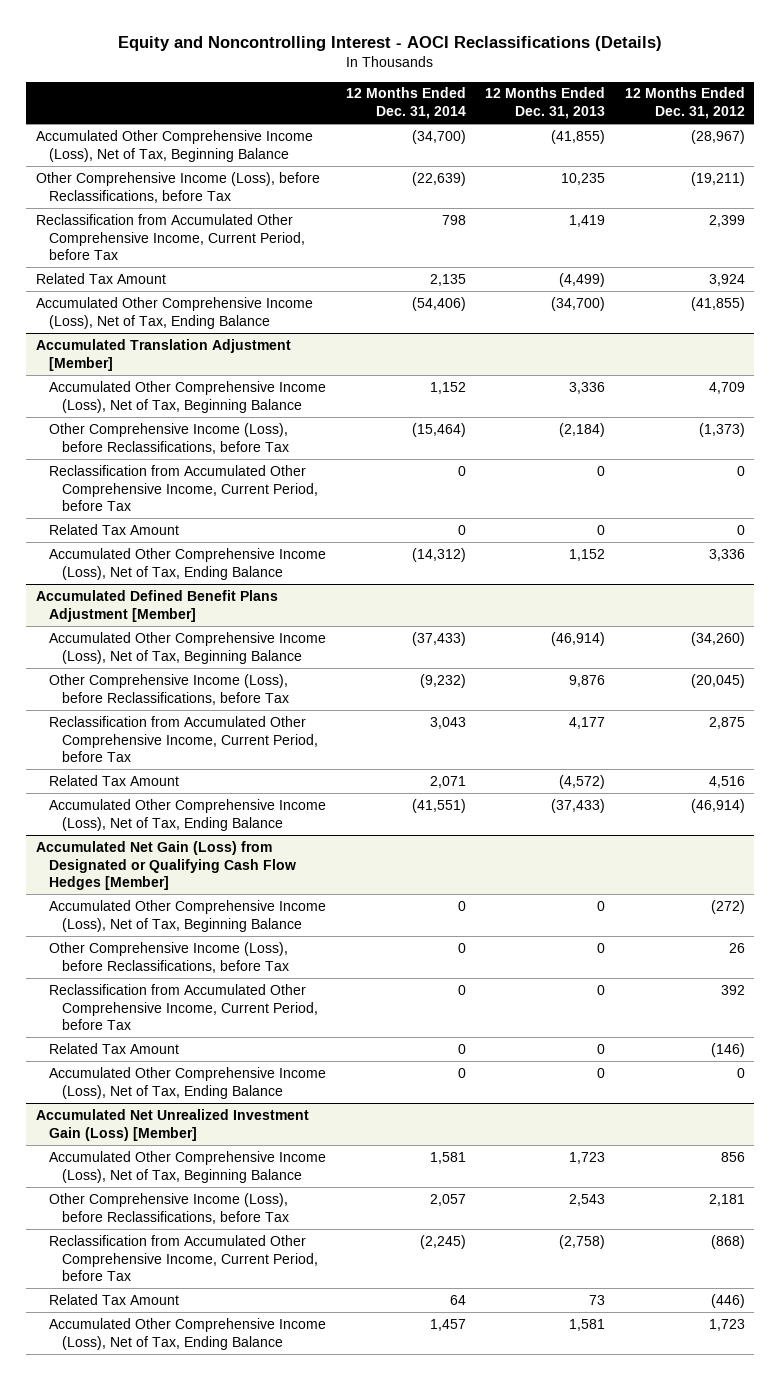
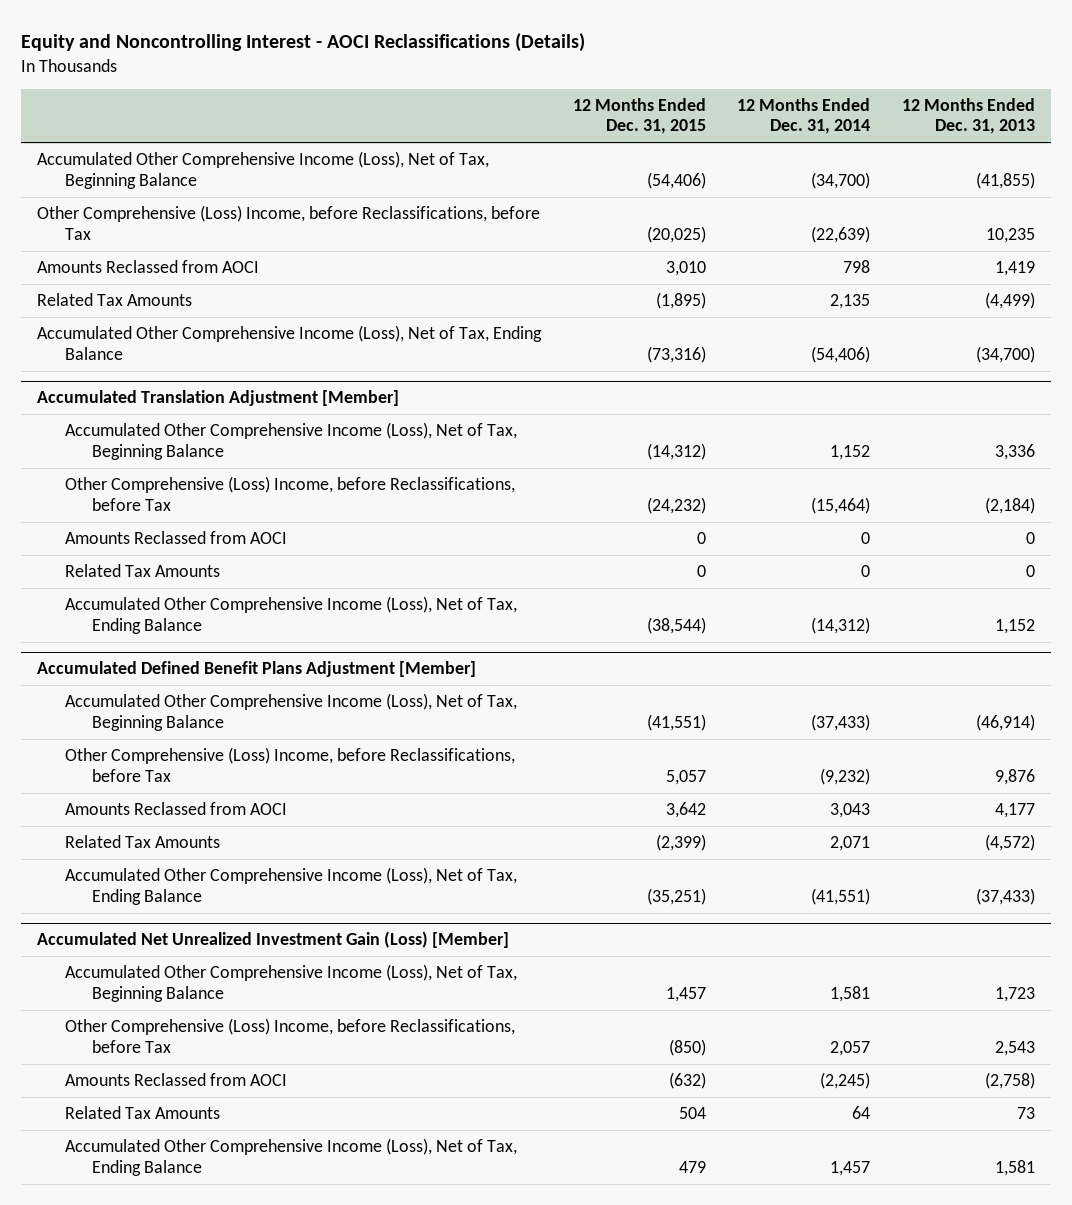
[624,87,745,120] 12 Months Ended Dec. 31, 2012 -> none
none -> [572,98,706,135] 12 Months Ended Dec. 31, 2015
[36,171,321,203] Other Comprehensive Income (Loss), before Reclassifications, before Tax -> [37,205,541,240] Other Comprehensive (Loss) Income, before Reclassifications, before Tax
[36,213,306,261] Reclassification from Accumulated Other Comprehensive Income, Current Period, before Tax -> [37,260,260,274] Amounts Reclassed from AOCI
[36,272,167,284] Related Tax Amount -> [37,293,193,307] Related Tax Amounts
[49,422,290,454] Other Comprehensive Income (Loss), before Reclassifications, before Tax -> [64,476,515,511] Other Comprehensive (Loss) Income, before Reclassifications, before Tax
[49,464,319,512] Reclassification from Accumulated Other Comprehensive Income, Current Period, before Tax -> [64,531,287,545] Amounts Reclassed from AOCI
[49,523,180,535] Related Tax Amount -> [64,564,220,578] Related Tax Amounts
[49,673,290,705] Other Comprehensive Income (Loss), before Reclassifications, before Tax -> [64,747,515,782] Other Comprehensive (Loss) Income, before Reclassifications, before Tax
[49,715,319,763] Reclassification from Accumulated Other Comprehensive Income, Current Period, before Tax -> [64,802,287,816] Amounts Reclassed from AOCI
[49,774,180,786] Related Tax Amount -> [64,835,220,849] Related Tax Amounts
[36,840,297,891] Accumulated Net Gain (Loss) from Designated or Qualifying Cash Flow Hedges [Member] -> none
[49,899,327,932] Accumulated Other Comprehensive Income (Loss), Net of Tax, Beginning Balance -> none
[49,941,290,973] Other Comprehensive Income (Loss), before Reclassifications, before Tax -> none
[49,983,319,1031] Reclassification from Accumulated Other Comprehensive Income, Current Period, before Tax -> none
[49,1042,180,1054] Related Tax Amount -> none
[49,1066,327,1099] Accumulated Other Comprehensive Income (Loss), Net of Tax, Ending Balance -> none
[49,1192,290,1224] Other Comprehensive Income (Loss), before Reclassifications, before Tax -> [64,1018,515,1053] Other Comprehensive (Loss) Income, before Reclassifications, before Tax
[49,1234,319,1282] Reclassification from Accumulated Other Comprehensive Income, Current Period, before Tax -> [64,1073,287,1087] Amounts Reclassed from AOCI
[49,1293,180,1305] Related Tax Amount -> [64,1106,220,1120] Related Tax Amounts

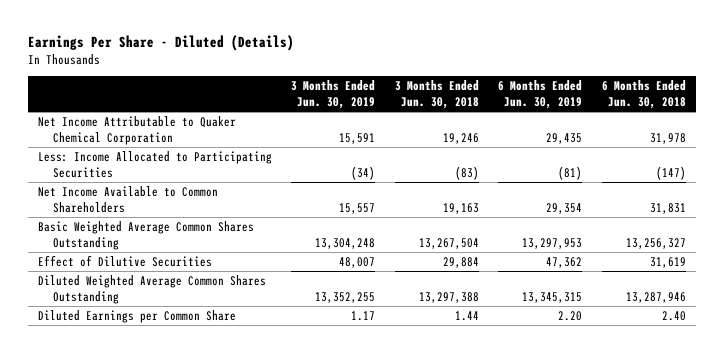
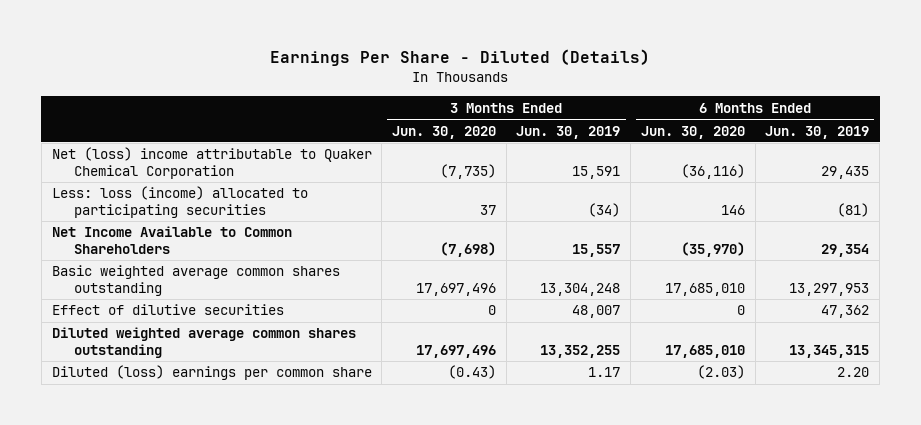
[394,80,479,110] 3 Months Ended Jun. 30, 2018 -> none
[601,80,686,110] 6 Months Ended Jun. 30, 2018 -> none
none -> [392,125,497,139] Jun. 30, 2020
none -> [640,125,745,139] Jun. 30, 2020
[37,116,236,145] Net Income Attributable to Quaker Chemical Corporation -> [51,147,372,180] Net (loss) income attributable to Quaker Chemical Corporation
[37,151,272,178] Less: Income Allocated to Participating Securities -> [51,186,308,219] Less: loss (income) allocated to participating securities
[37,221,254,250] Basic Weighted Average Common Shares Outstanding -> [51,265,340,297] Basic weighted average common shares outstanding
[37,255,212,268] Effect of Dilutive Securities -> [51,304,284,316] Effect of dilutive securities
[37,275,266,304] Diluted Weighted Average Common Shares Outstanding -> [51,327,356,359] Diluted weighted average common shares outstanding
[37,310,236,324] Diluted Earnings per Common Share -> [51,365,372,381] Diluted (loss) earnings per common share

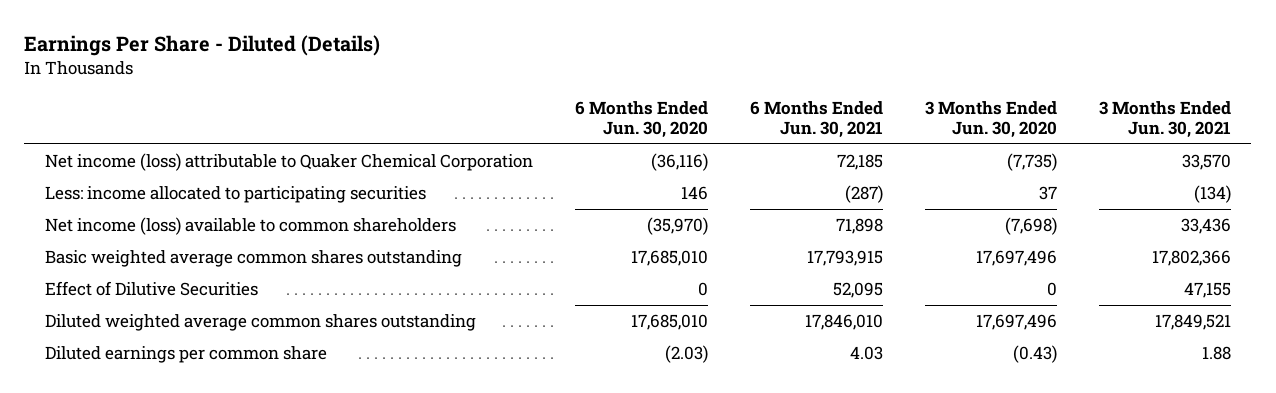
[516,125,621,139] Jun. 30, 2019 -> none
[765,125,870,139] Jun. 30, 2019 -> none
none -> [749,100,883,139] 6 Months Ended Jun. 30, 2021
none -> [1098,100,1231,139] 3 Months Ended Jun. 30, 2021
[51,147,372,180] Net (loss) income attributable to Quaker Chemical Corporation -> [45,152,534,171] Net income (loss) attributable to Quaker Chemical Corporation
[51,186,308,219] Less: loss (income) allocated to participating securities -> [45,185,427,203] Less: income allocated to participating securities
[51,226,292,255] Net Income Available to Common Shareholders -> [45,216,457,235] Net income (loss) available to common shareholders
[51,304,284,316] Effect of dilutive securities -> [45,280,259,296] Effect of Dilutive Securities
[51,365,372,381] Diluted (loss) earnings per common share -> [45,345,328,363] Diluted earnings per common share

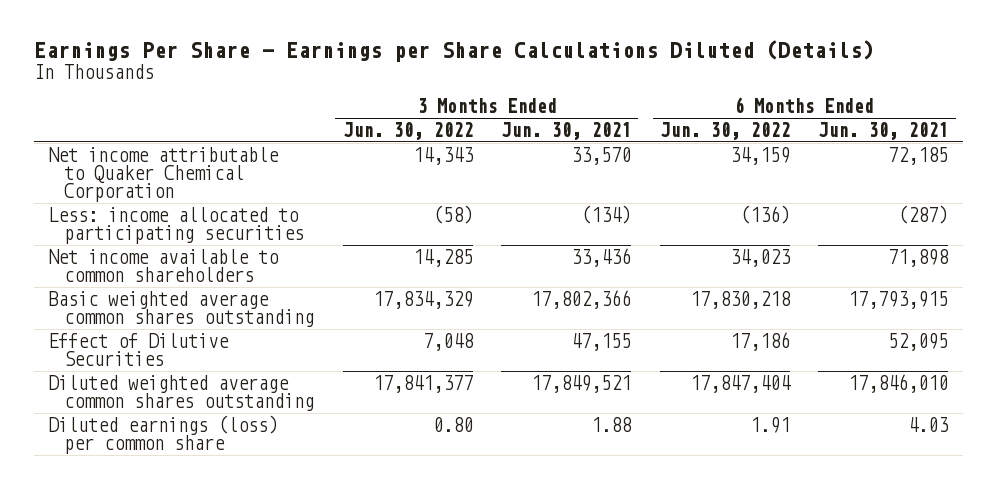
[24,35,381,57] Earnings Per Share - Diluted (Details) -> [34,40,875,63] Earnings Per Share - Earnings per Share Calculations Diluted (Details)
[575,100,709,139] 6 Months Ended Jun. 30, 2020 -> none
[924,100,1057,139] 3 Months Ended Jun. 30, 2020 -> none
none -> [342,121,473,140] Jun. 30, 2022
none -> [659,121,790,140] Jun. 30, 2022
[45,152,534,171] Net income (loss) attributable to Quaker Chemical Corporation -> [48,146,280,203] Net income attributable to Quaker Chemical Corporation
[45,216,457,235] Net income (loss) available to common shareholders -> [48,248,280,283] Net income available to common shareholders
[45,345,328,363] Diluted earnings per common share -> [48,414,279,455] Diluted earnings (loss) per common share

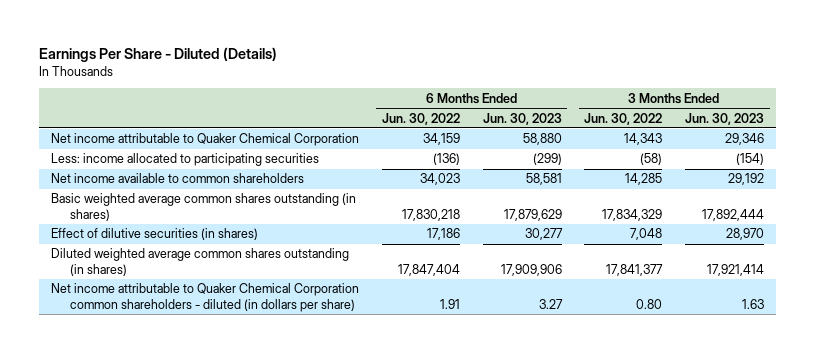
[34,40,875,63] Earnings Per Share - Earnings per Share Calculations Diluted (Details) -> [39,46,278,62] Earnings Per Share - Diluted (Details)
[501,121,632,140] Jun. 30, 2021 -> none
[818,121,949,140] Jun. 30, 2021 -> none
none -> [482,112,562,125] Jun. 30, 2023
none -> [685,112,765,125] Jun. 30, 2023
[48,290,314,328] Basic weighted average common shares outstanding -> [50,193,356,221] Basic weighted average common shares outstanding (in shares)
[48,332,230,367] Effect of Dilutive Securities -> [50,228,258,241] Effect of dilutive securities (in shares)
[48,374,314,412] Diluted weighted average common shares outstanding -> [50,248,349,276] Diluted weighted average common shares outstanding (in shares)
[48,414,279,455] Diluted earnings (loss) per common share -> [50,283,359,312] Net income attributable to Quaker Chemical Corporation common shareholders - diluted (in dollars per share)

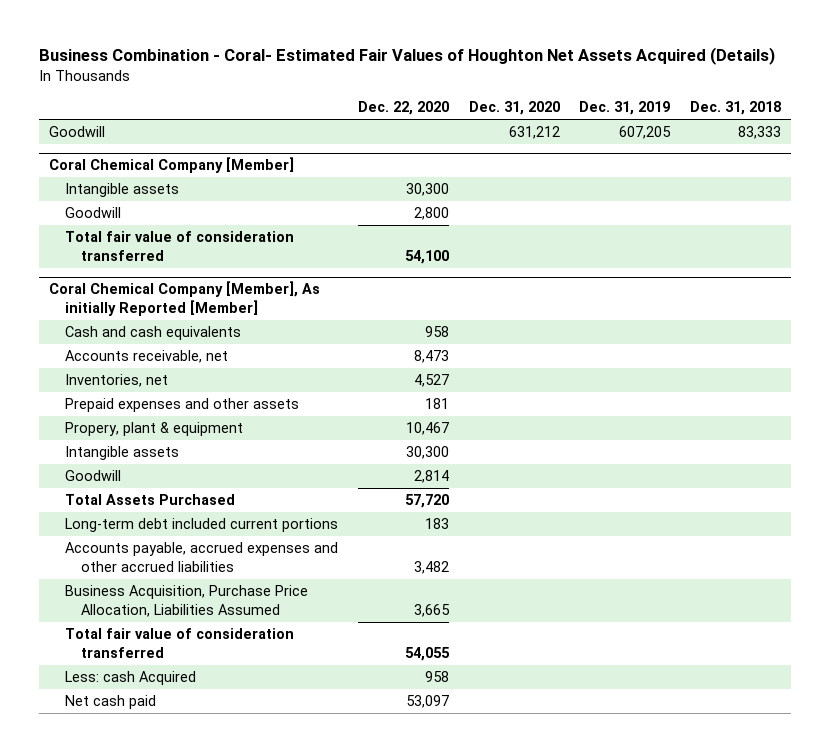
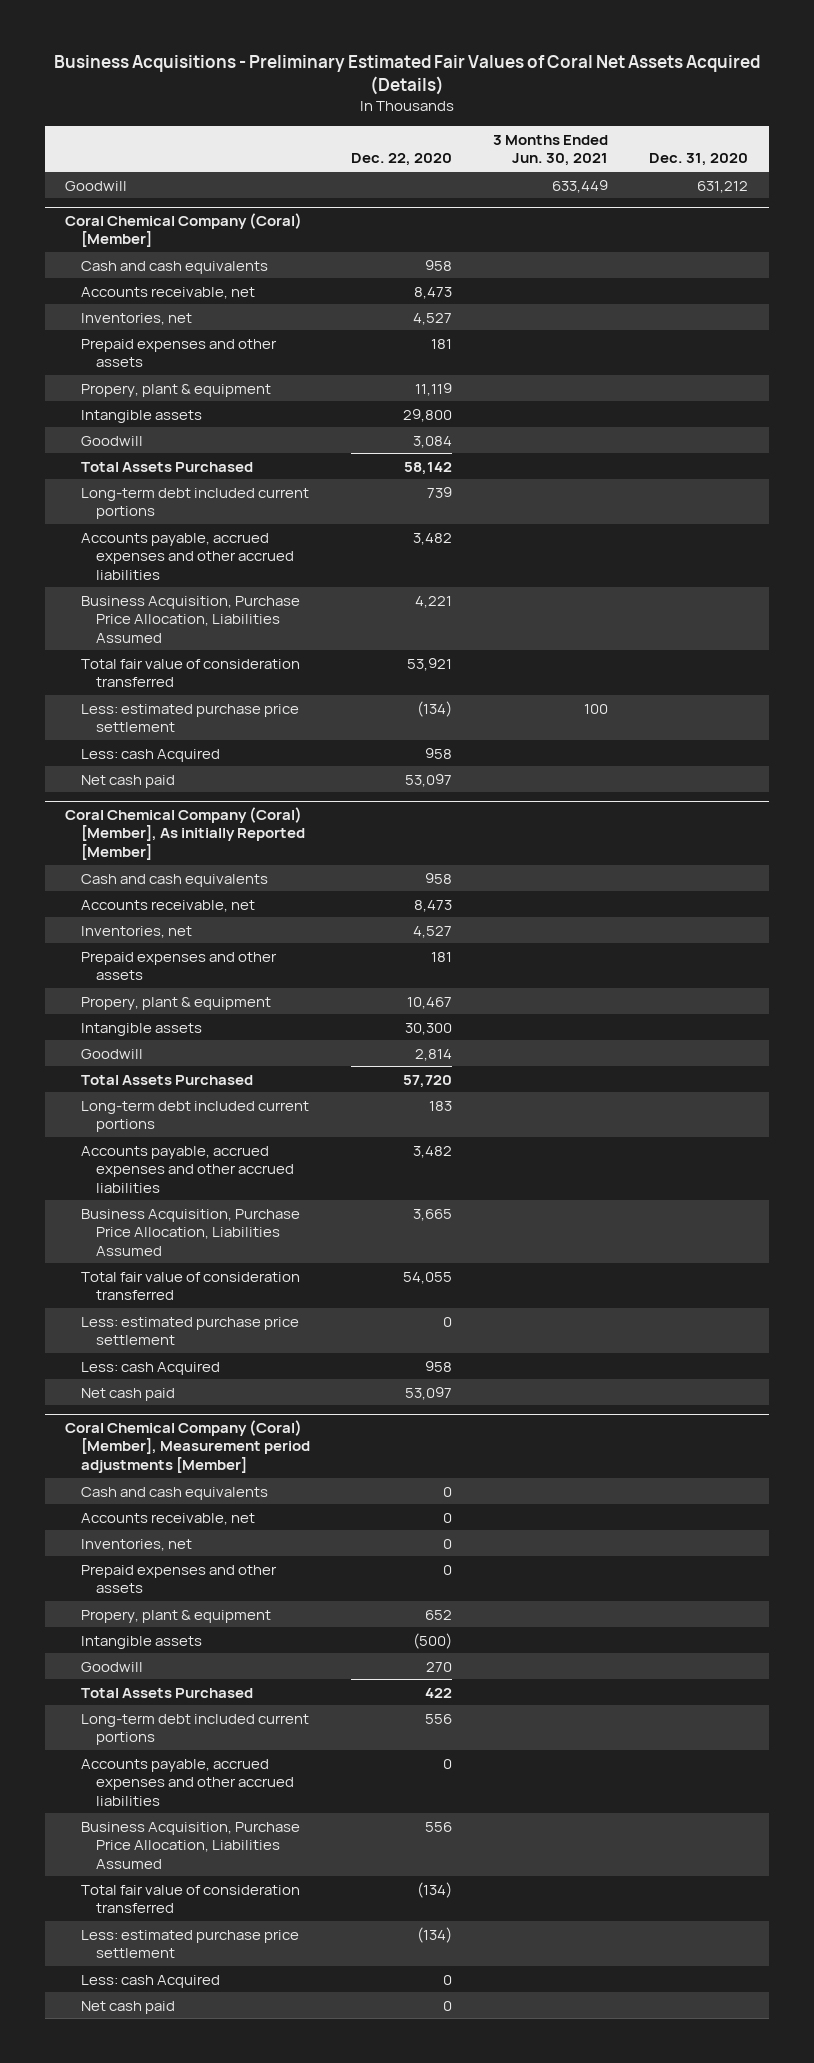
[39,47,776,66] Business Combination - Coral- Estimated Fair Values of Houghton Net Assets Acquired (Details) -> [53,54,760,96] Business Acquisitions - Preliminary Estimated Fair Values of Coral Net Assets Acquired (Details)
[579,101,671,116] Dec. 31, 2019 -> none
[689,101,781,116] Dec. 31, 2018 -> none
none -> [493,134,609,167] 3 Months Ended Jun. 30, 2021
[65,183,180,198] Intangible assets -> none
[65,207,122,219] Goodwill -> none
[65,231,295,261] Total fair value of consideration transferred -> none
[49,281,321,316] Coral Chemical Company [Member], As initially Reported [Member] -> none
[49,157,295,174] Coral Chemical Company [Member] -> [65,212,303,248] Coral Chemical Company (Coral) [Member]
none -> [80,383,271,397] Propery, plant & equipment
none -> [80,409,202,423] Intangible assets
none -> [80,435,143,446] Goodwill
none -> [80,461,253,472] Total Assets Purchased
none -> [80,487,309,520] Long-term debt included current portions
none -> [80,532,295,580] Accounts payable, accrued expenses and other accrued liabilities
none -> [80,595,300,643] Business Acquisition, Purchase Price Allocation, Liabilities Assumed
none -> [80,658,300,688] Total fair value of consideration transferred
none -> [80,703,299,733] Less: estimated purchase price settlement
none -> [80,748,220,762] Less: cash Acquired
none -> [80,774,175,788] Net cash paid
none -> [65,806,305,861] Coral Chemical Company (Coral) [Member], As initially Reported [Member]
none -> [80,873,268,887] Cash and cash equivalents
none -> [80,899,255,912] Accounts receivable, net
none -> [80,925,192,938] Inventories, net
none -> [80,951,277,981] Prepaid expenses and other assets
none -> [80,1316,299,1346] Less: estimated purchase price settlement
none -> [65,1419,310,1474] Coral Chemical Company (Coral) [Member], Measurement period adjustments [Member]
none -> [80,1486,268,1500] Cash and cash equivalents
none -> [80,1512,255,1525] Accounts receivable, net
none -> [80,1538,192,1551] Inventories, net
none -> [80,1564,277,1594] Prepaid expenses and other assets
none -> [80,1609,271,1623] Propery, plant & equipment
none -> [80,1635,202,1649] Intangible assets
none -> [80,1661,143,1672] Goodwill
none -> [80,1687,253,1698] Total Assets Purchased
none -> [80,1713,309,1746] Long-term debt included current portions
none -> [80,1758,295,1806] Accounts payable, accrued expenses and other accrued liabilities
none -> [80,1821,300,1869] Business Acquisition, Purchase Price Allocation, Liabilities Assumed
none -> [80,1884,300,1914] Total fair value of consideration transferred
none -> [80,1929,299,1959] Less: estimated purchase price settlement
none -> [80,1974,220,1988] Less: cash Acquired
none -> [80,2000,175,2014] Net cash paid

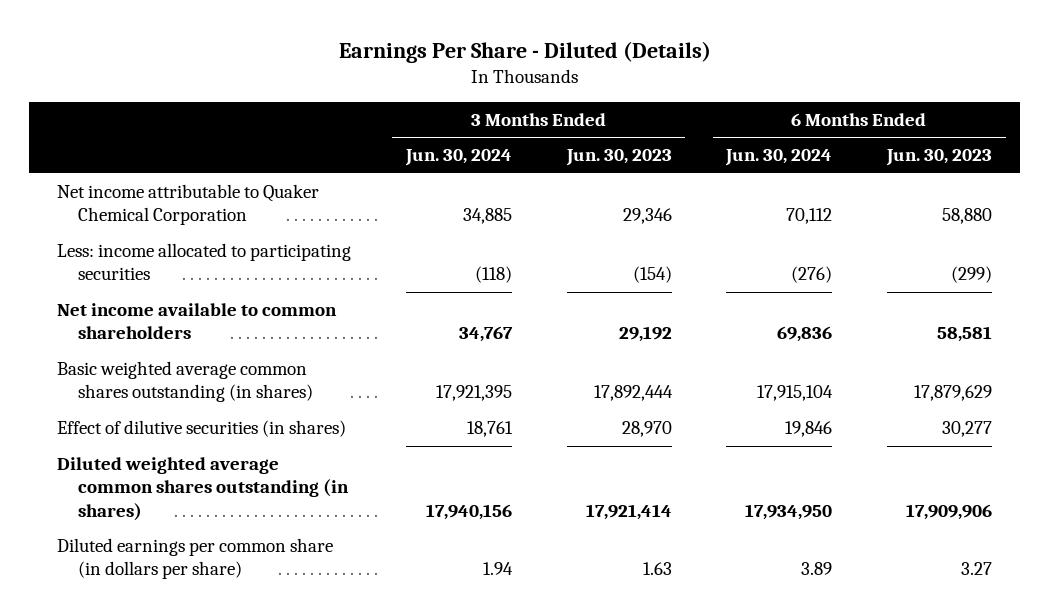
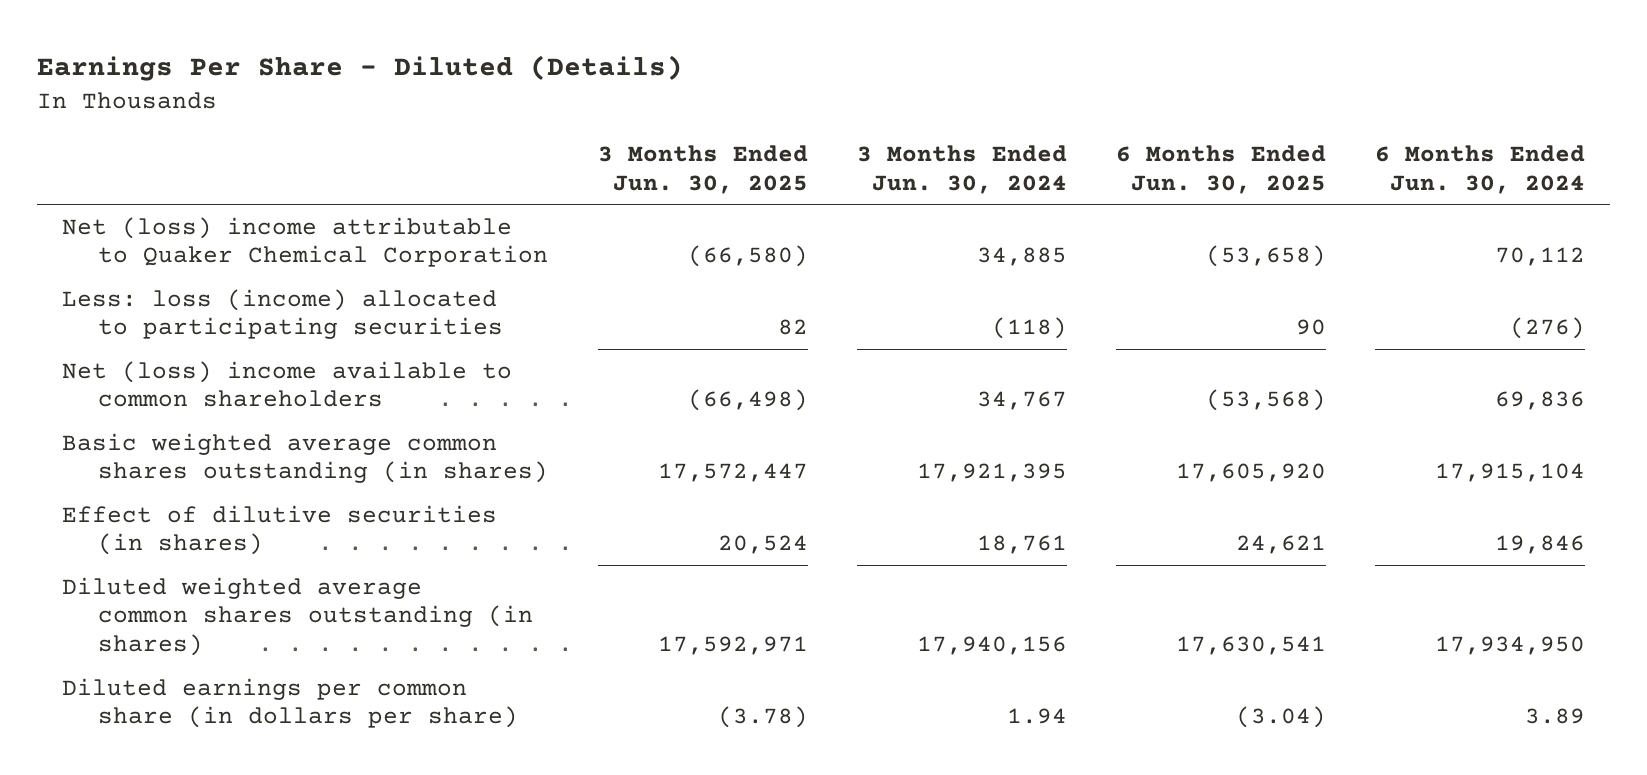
[565,149,672,167] Jun. 30, 2023 -> none
[886,149,993,167] Jun. 30, 2023 -> none
none -> [597,144,808,194] 3 Months Ended Jun. 30, 2025
none -> [1115,144,1326,194] 6 Months Ended Jun. 30, 2025
[56,184,319,226] Net income attributable to Quaker Chemical Corporation -> [62,216,549,268] Net (loss) income attributable to Quaker Chemical Corporation
[56,243,351,281] Less: income allocated to participating securities -> [62,288,504,340] Less: loss (income) allocated to participating securities
[56,303,337,340] Net income available to common shareholders -> [62,360,513,408] Net (loss) income available to common shareholders

